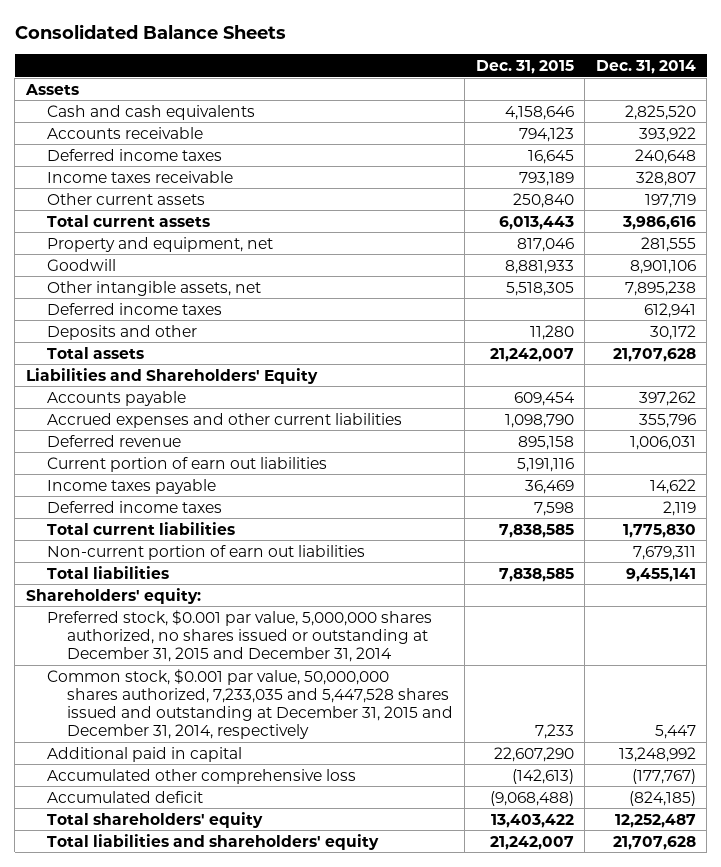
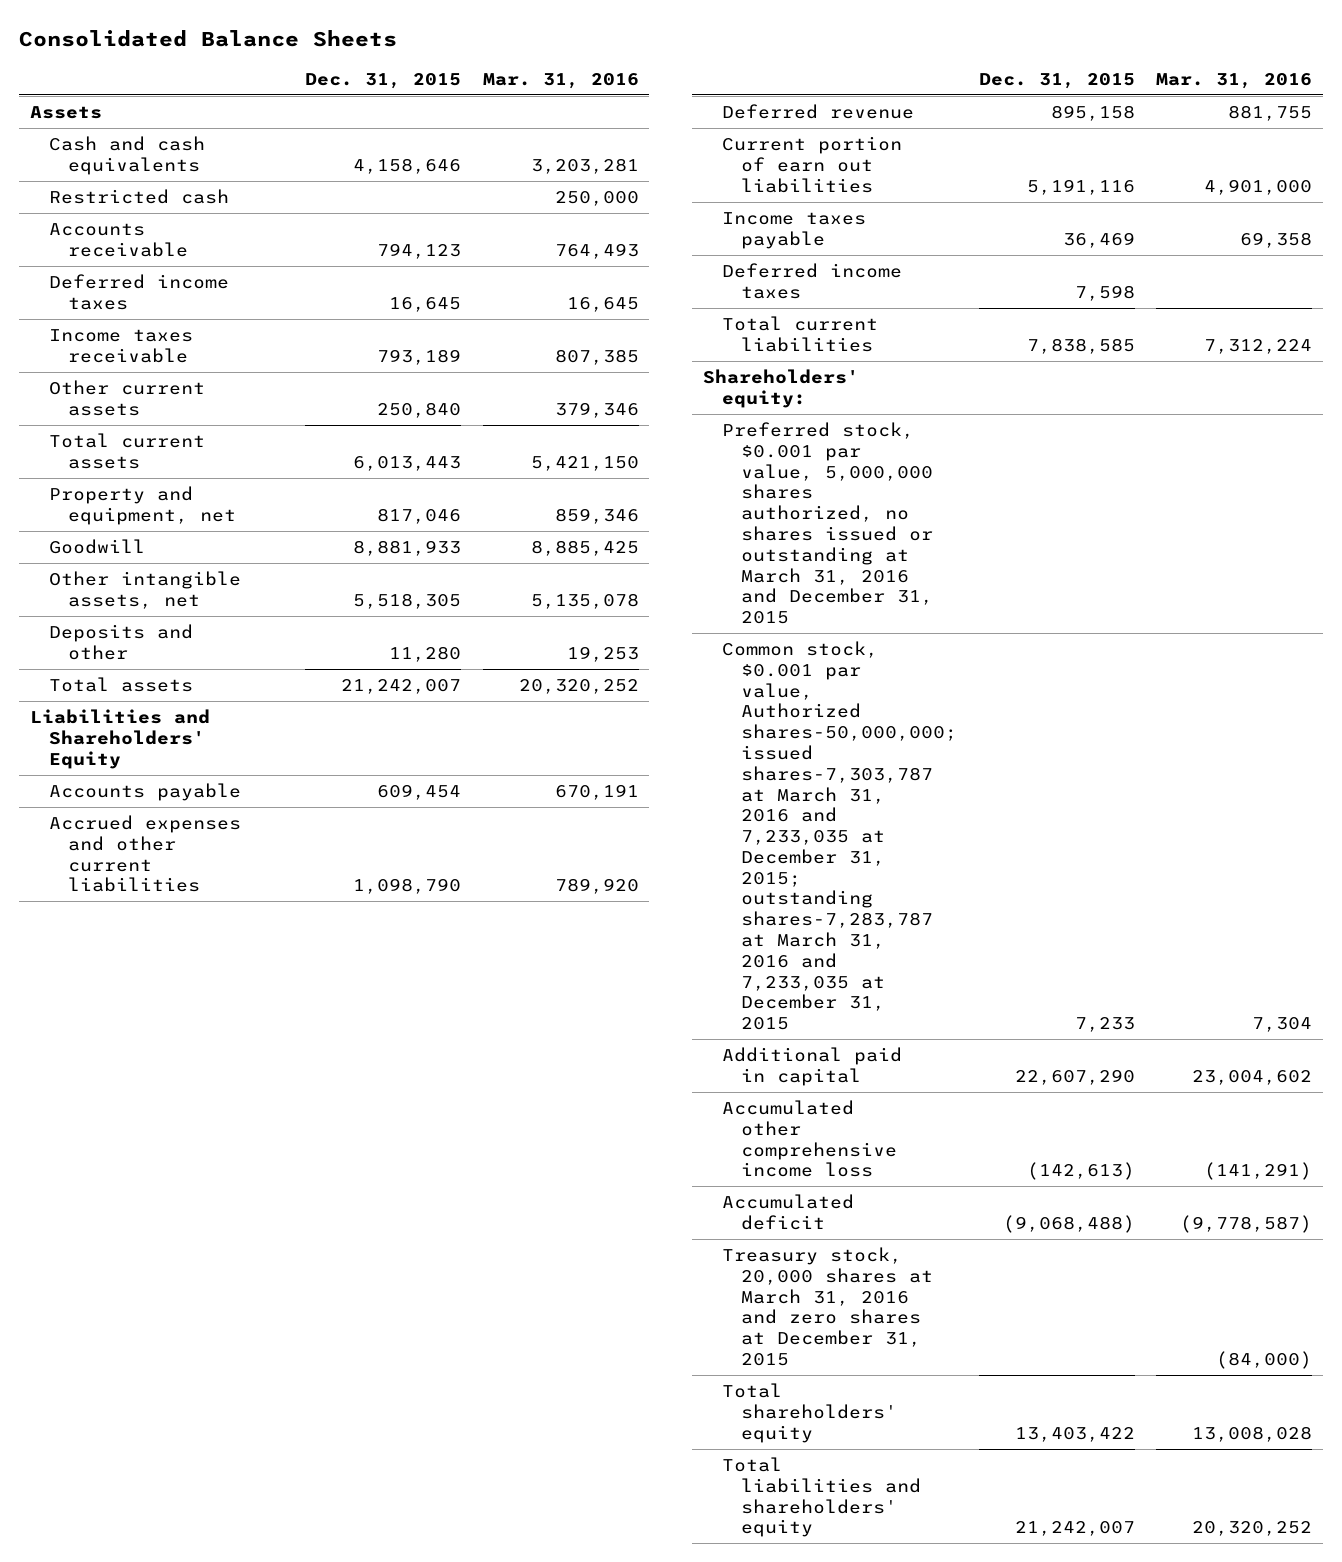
[595,60,696,75] Dec. 31, 2014 -> none
none -> [482,72,639,89] Mar. 31, 2016
none -> [48,189,229,205] Restricted cash
[46,302,222,315] Deferred income taxes -> none
[46,544,365,560] Non-current portion of earn out liabilities -> none
[46,565,169,579] Total liabilities -> none
[46,609,432,663] Preferred stock, $0.001 par value, 5,000,000 shares authorized, no shares issued or outstanding at December 31, 2015 and December 31, 2014 -> [722,422,934,625] Preferred stock, $0.001 par value, 5,000,000 shares authorized, no shares issued or outstanding at March 31, 2016 and December 31, 2015
[46,668,454,740] Common stock, $0.001 par value, 50,000,000 shares authorized, 7,233,035 and 5,447,528 shares issued and outstanding at December 31, 2015 and December 31, 2014, respectively -> [722,641,958,1031] Common stock, $0.001 par value, Authorized shares-50,000,000; issued shares-7,303,787 at March 31, 2016 and 7,233,035 at December 31, 2015; outstanding shares-7,283,787 at March 31, 2016 and 7,233,035 at December 31, 2015
[46,768,356,784] Accumulated other comprehensive loss -> [722,1100,898,1178] Accumulated other comprehensive income loss
none -> [722,1247,934,1366] Treasury stock, 20,000 shares at March 31, 2016 and zero shares at December 31, 2015

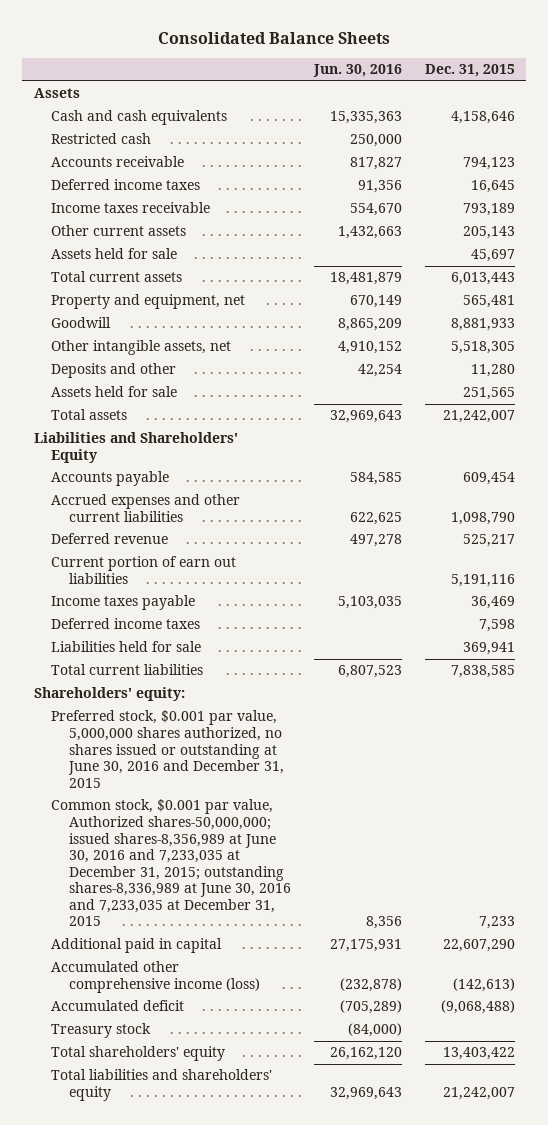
[482,72,639,89] Mar. 31, 2016 -> none
none -> [312,64,402,78] Jun. 30, 2016
[377,401,462,418] 250,840 -> [462,226,515,240] 205,143
none -> [51,248,178,260] Assets held for sale
[377,507,462,524] 817,046 -> [462,295,515,309] 565,481
none -> [51,386,178,398] Assets held for sale
[1050,105,1135,122] 895,158 -> [462,534,515,548] 525,217
none -> [51,641,202,653] Liabilities held for sale
[722,422,934,625] Preferred stock, $0.001 par value, 5,000,000 shares authorized, no shares issued or outstanding at March 31, 2016 and December 31, 2015 -> [51,710,285,788] Preferred stock, $0.001 par value, 5,000,000 shares authorized, no shares issued or outstanding at June 30, 2016 and December 31, 2015
[722,641,958,1031] Common stock, $0.001 par value, Authorized shares-50,000,000; issued shares-7,303,787 at March 31, 2016 and 7,233,035 at December 31, 2015; outstanding shares-7,283,787 at March 31, 2016 and 7,233,035 at December 31, 2015 -> [51,799,292,927] Common stock, $0.001 par value, Authorized shares-50,000,000; issued shares-8,356,989 at June 30, 2016 and 7,233,035 at December 31, 2015; outstanding shares-8,336,989 at June 30, 2016 and 7,233,035 at December 31, 2015
[722,1100,898,1178] Accumulated other comprehensive income loss -> [51,961,261,993] Accumulated other comprehensive income (loss)
[722,1247,934,1366] Treasury stock, 20,000 shares at March 31, 2016 and zero shares at December 31, 2015 -> [51,1023,152,1039] Treasury stock

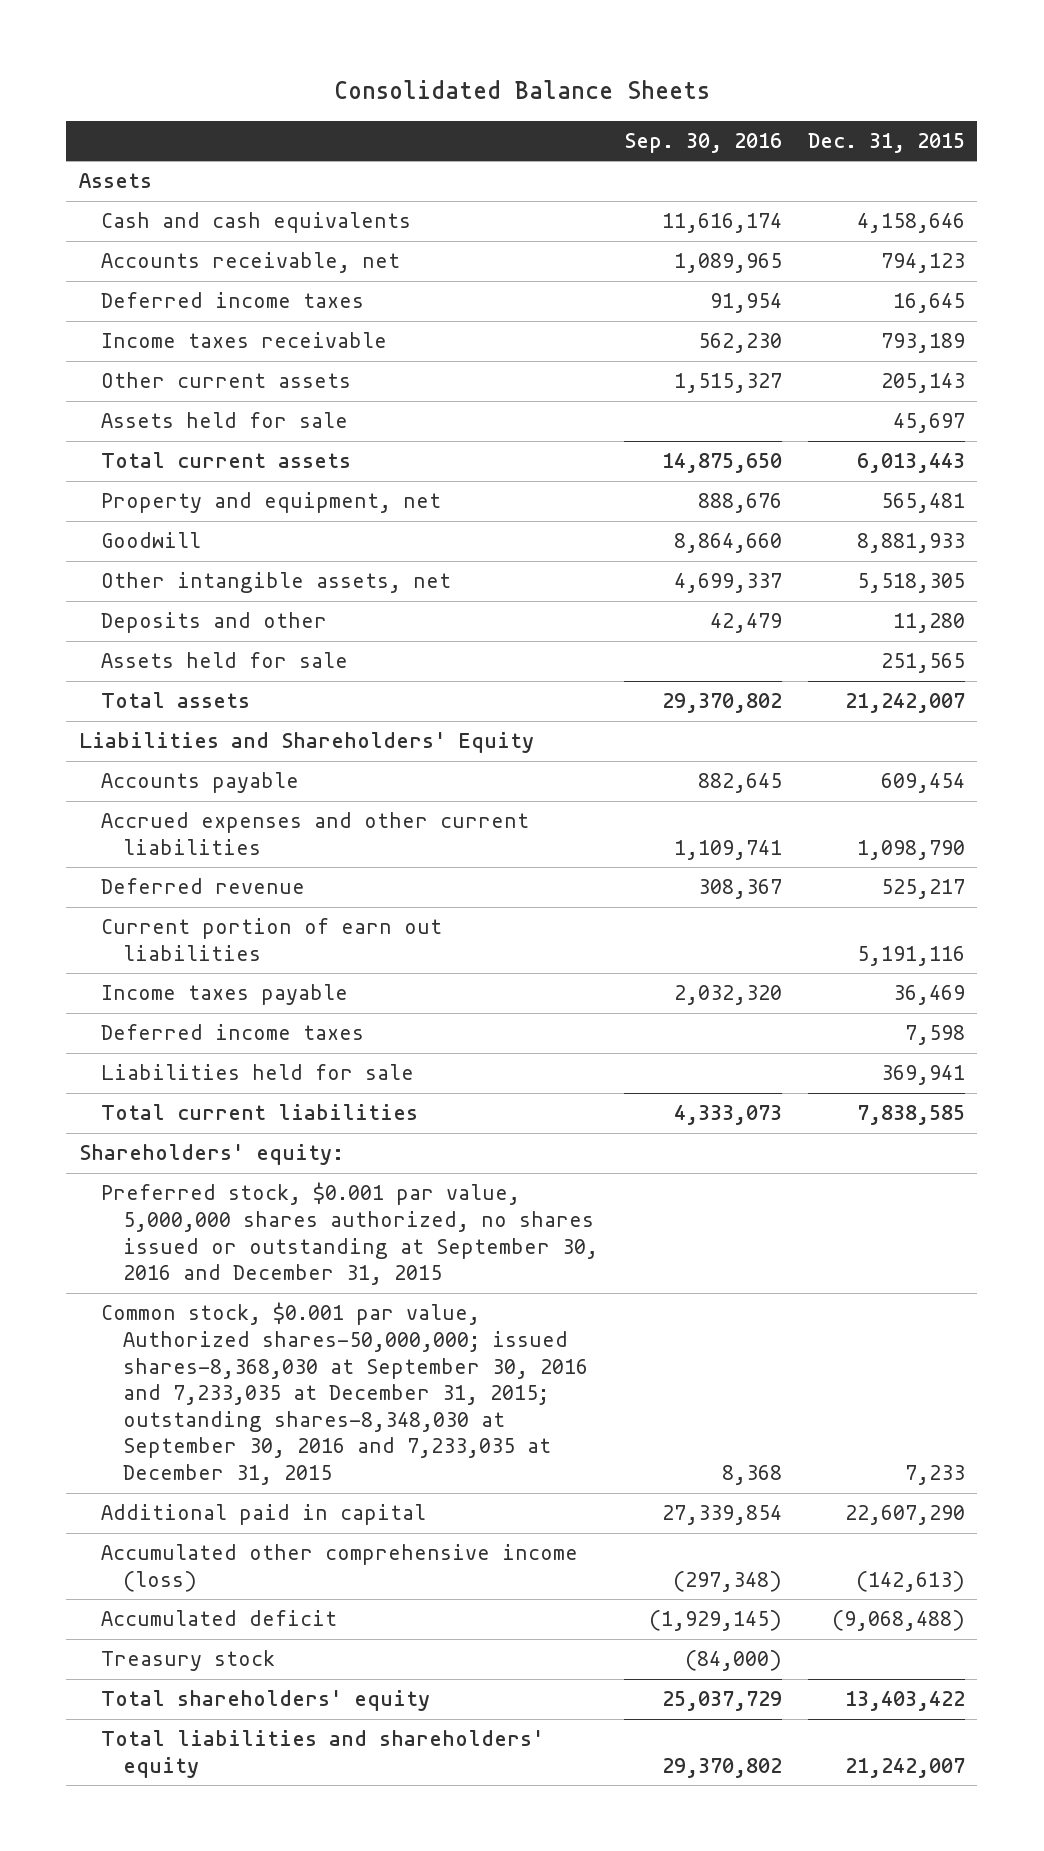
[312,64,402,78] Jun. 30, 2016 -> none
none -> [623,132,782,153] Sep. 30, 2016
[51,133,152,145] Restricted cash -> none
[51,156,185,168] Accounts receivable -> [101,252,401,274] Accounts receivable, net
[51,710,285,788] Preferred stock, $0.001 par value, 5,000,000 shares authorized, no shares issued or outstanding at June 30, 2016 and December 31, 2015 -> [101,1182,599,1286] Preferred stock, $0.001 par value, 5,000,000 shares authorized, no shares issued or outstanding at September 30, 2016 and December 31, 2015
[51,799,292,927] Common stock, $0.001 par value, Authorized shares-50,000,000; issued shares-8,356,989 at June 30, 2016 and 7,233,035 at December 31, 2015; outstanding shares-8,336,989 at June 30, 2016 and 7,233,035 at December 31, 2015 -> [101,1302,589,1486] Common stock, $0.001 par value, Authorized shares-50,000,000; issued shares-8,368,030 at September 30, 2016 and 7,233,035 at December 31, 2015; outstanding shares-8,348,030 at September 30, 2016 and 7,233,035 at December 31, 2015

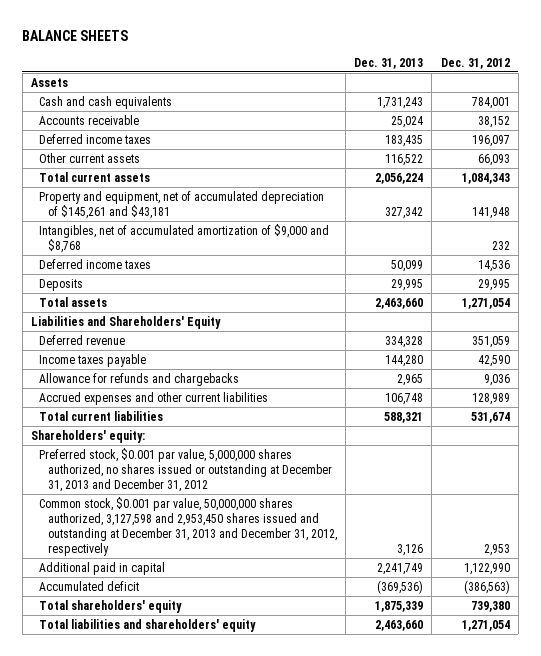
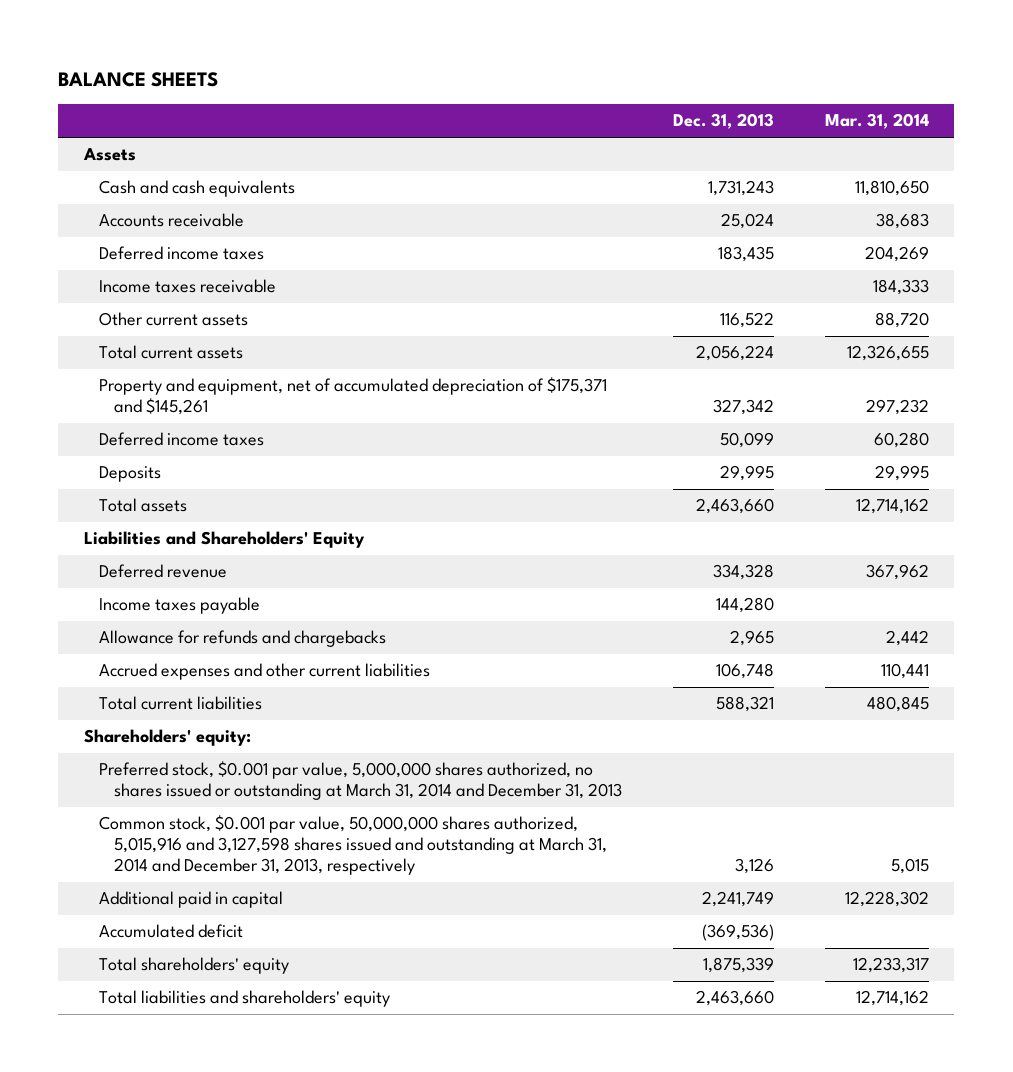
[440,57,510,69] Dec. 31, 2012 -> none
none -> [824,113,929,130] Mar. 31, 2014
none -> [99,279,277,294] Income taxes receivable
[39,223,330,253] Intangibles, net of accumulated amortization of $9,000 and $8,768 -> none
[39,190,325,219] Property and equipment, net of accumulated depreciation of $145,261 and $43,181 -> [99,377,608,416] Property and equipment, net of accumulated depreciation of $175,371 and $145,261
[39,447,332,492] Preferred stock, $0.001 par value, 5,000,000 shares authorized, no shares issued or outstanding at December 31, 2013 and December 31, 2012 -> [99,761,623,801] Preferred stock, $0.001 par value, 5,000,000 shares authorized, no shares issued or outstanding at March 31, 2014 and December 31, 2013
[39,496,337,556] Common stock, $0.001 par value, 50,000,000 shares authorized, 3,127,598 and 2,953,450 shares issued and outstanding at December 31, 2013 and December 31, 2012, respectively -> [99,815,608,876] Common stock, $0.001 par value, 50,000,000 shares authorized, 5,015,916 and 3,127,598 shares issued and outstanding at March 31, 2014 and December 31, 2013, respectively

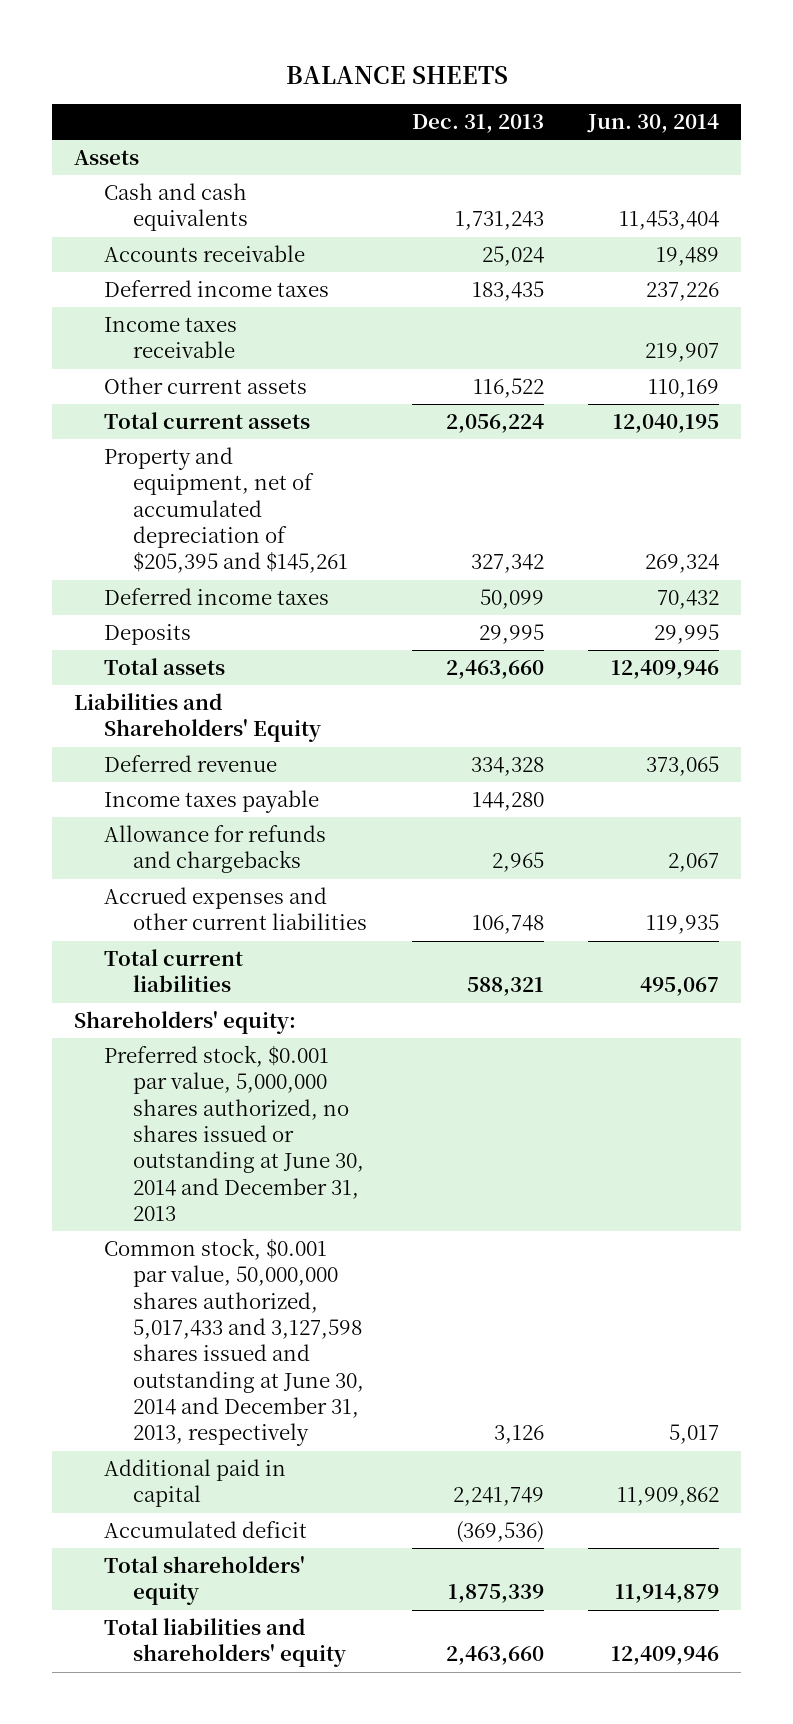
[824,113,929,130] Mar. 31, 2014 -> none
none -> [587,114,720,134] Jun. 30, 2014
[99,377,608,416] Property and equipment, net of accumulated depreciation of $175,371 and $145,261 -> [103,447,349,574] Property and equipment, net of accumulated depreciation of $205,395 and $145,261
[99,761,623,801] Preferred stock, $0.001 par value, 5,000,000 shares authorized, no shares issued or outstanding at March 31, 2014 and December 31, 2013 -> [103,1045,365,1222] Preferred stock, $0.001 par value, 5,000,000 shares authorized, no shares issued or outstanding at June 30, 2014 and December 31, 2013
[99,815,608,876] Common stock, $0.001 par value, 50,000,000 shares authorized, 5,015,916 and 3,127,598 shares issued and outstanding at March 31, 2014 and December 31, 2013, respectively -> [103,1238,365,1447] Common stock, $0.001 par value, 50,000,000 shares authorized, 5,017,433 and 3,127,598 shares issued and outstanding at June 30, 2014 and December 31, 2013, respectively

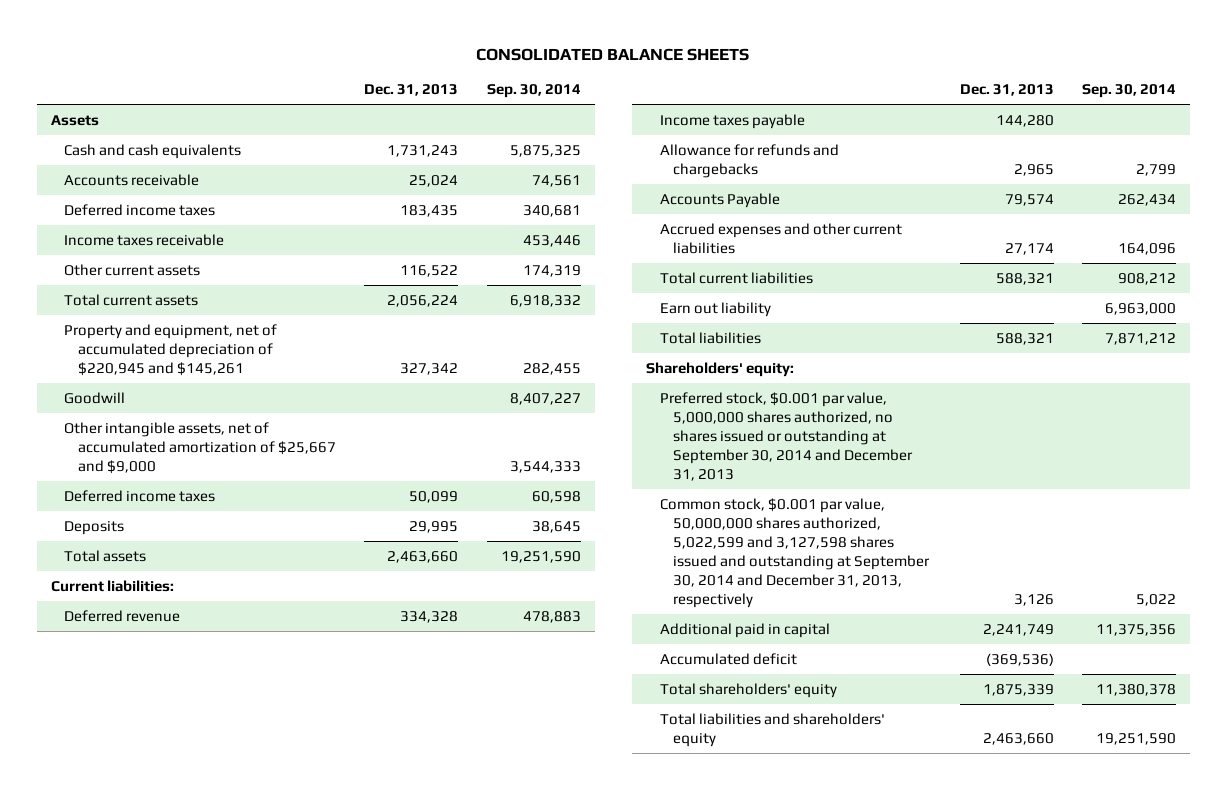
[285,65,508,84] BALANCE SHEETS -> [476,47,750,61] CONSOLIDATED BALANCE SHEETS
[587,114,720,134] Jun. 30, 2014 -> none
none -> [486,84,581,99] Sep. 30, 2014
[103,447,349,574] Property and equipment, net of accumulated depreciation of $205,395 and $145,261 -> [64,323,278,376] Property and equipment, net of accumulated depreciation of $220,945 and $145,261
none -> [64,391,126,404] Goodwill
none -> [64,421,336,474] Other intangible assets, net of accumulated amortization of $25,667 and $9,000
[74,693,321,743] Liabilities and Shareholders' Equity -> none
none -> [50,579,174,592] Current liabilities:
none -> [659,192,780,208] Accounts Payable
[471,915,544,935] 106,748 -> [1004,242,1054,255] 27,174
none -> [659,301,771,317] Earn out liability
none -> [659,331,761,344] Total liabilities
[103,1045,365,1222] Preferred stock, $0.001 par value, 5,000,000 shares authorized, no shares issued or outstanding at June 30, 2014 and December 31, 2013 -> [659,391,914,481] Preferred stock, $0.001 par value, 5,000,000 shares authorized, no shares issued or outstanding at September 30, 2014 and December 31, 2013
[103,1238,365,1447] Common stock, $0.001 par value, 50,000,000 shares authorized, 5,017,433 and 3,127,598 shares issued and outstanding at June 30, 2014 and December 31, 2013, respectively -> [659,497,931,608] Common stock, $0.001 par value, 50,000,000 shares authorized, 5,022,599 and 3,127,598 shares issued and outstanding at September 30, 2014 and December 31, 2013, respectively

